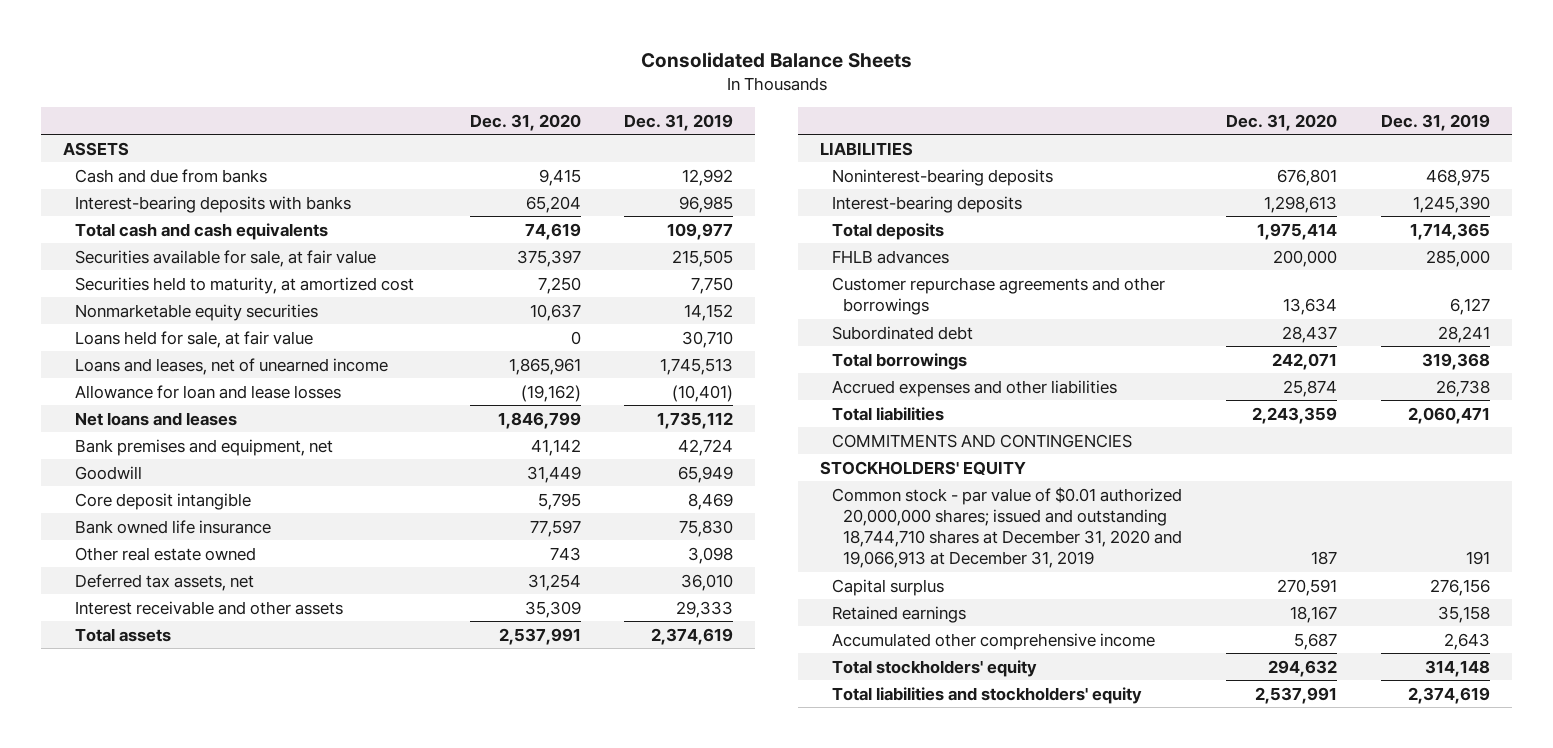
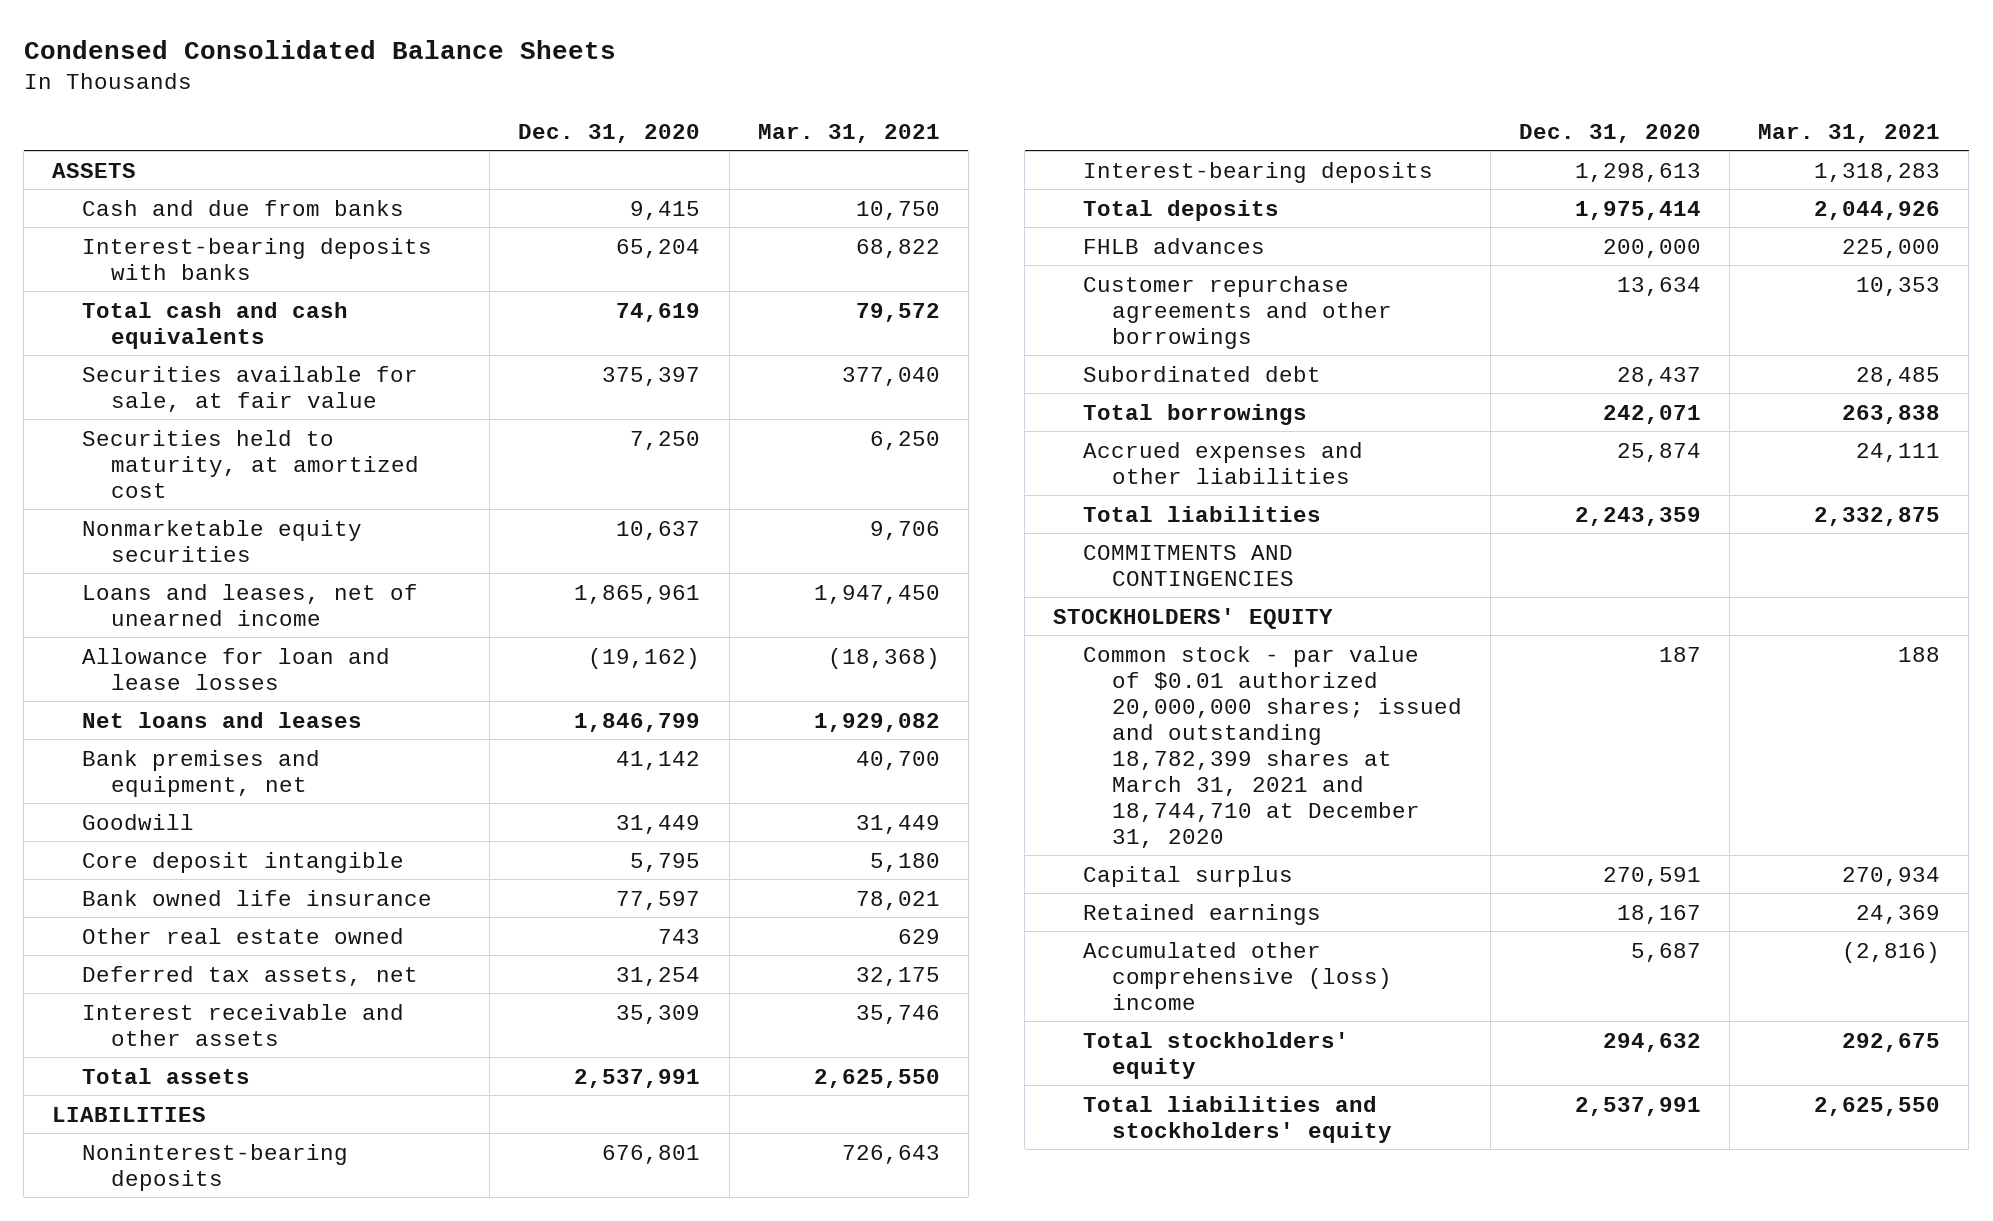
[640,52,912,69] Consolidated Balance Sheets -> [23,39,616,59] Condensed Consolidated Balance Sheets
[624,113,734,131] Dec. 31, 2019 -> none
none -> [757,123,940,143] Mar. 31, 2021
[74,330,313,348] Loans held for sale, at fair value -> none
[831,486,1183,568] Common stock - par value of $0.01 authorized 20,000,000 shares; issued and outstanding 18,744,710 shares at December 31, 2020 and 19,066,913 at December 31, 2019 -> [1082,645,1462,848] Common stock - par value of $0.01 authorized 20,000,000 shares; issued and outstanding 18,782,399 shares at March 31, 2021 and 18,744,710 at December 31, 2020
[831,632,1155,650] Accumulated other comprehensive income -> [1082,941,1392,1010] Accumulated other comprehensive (loss) income

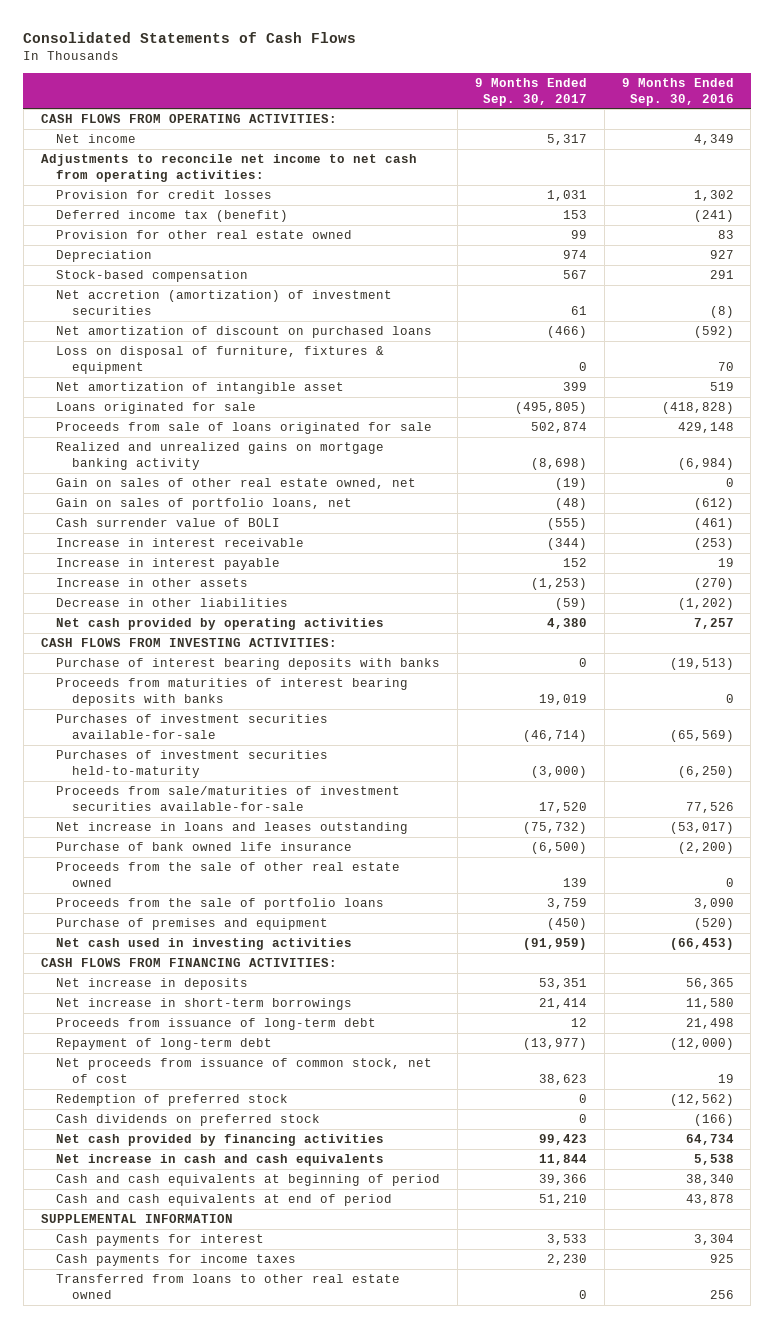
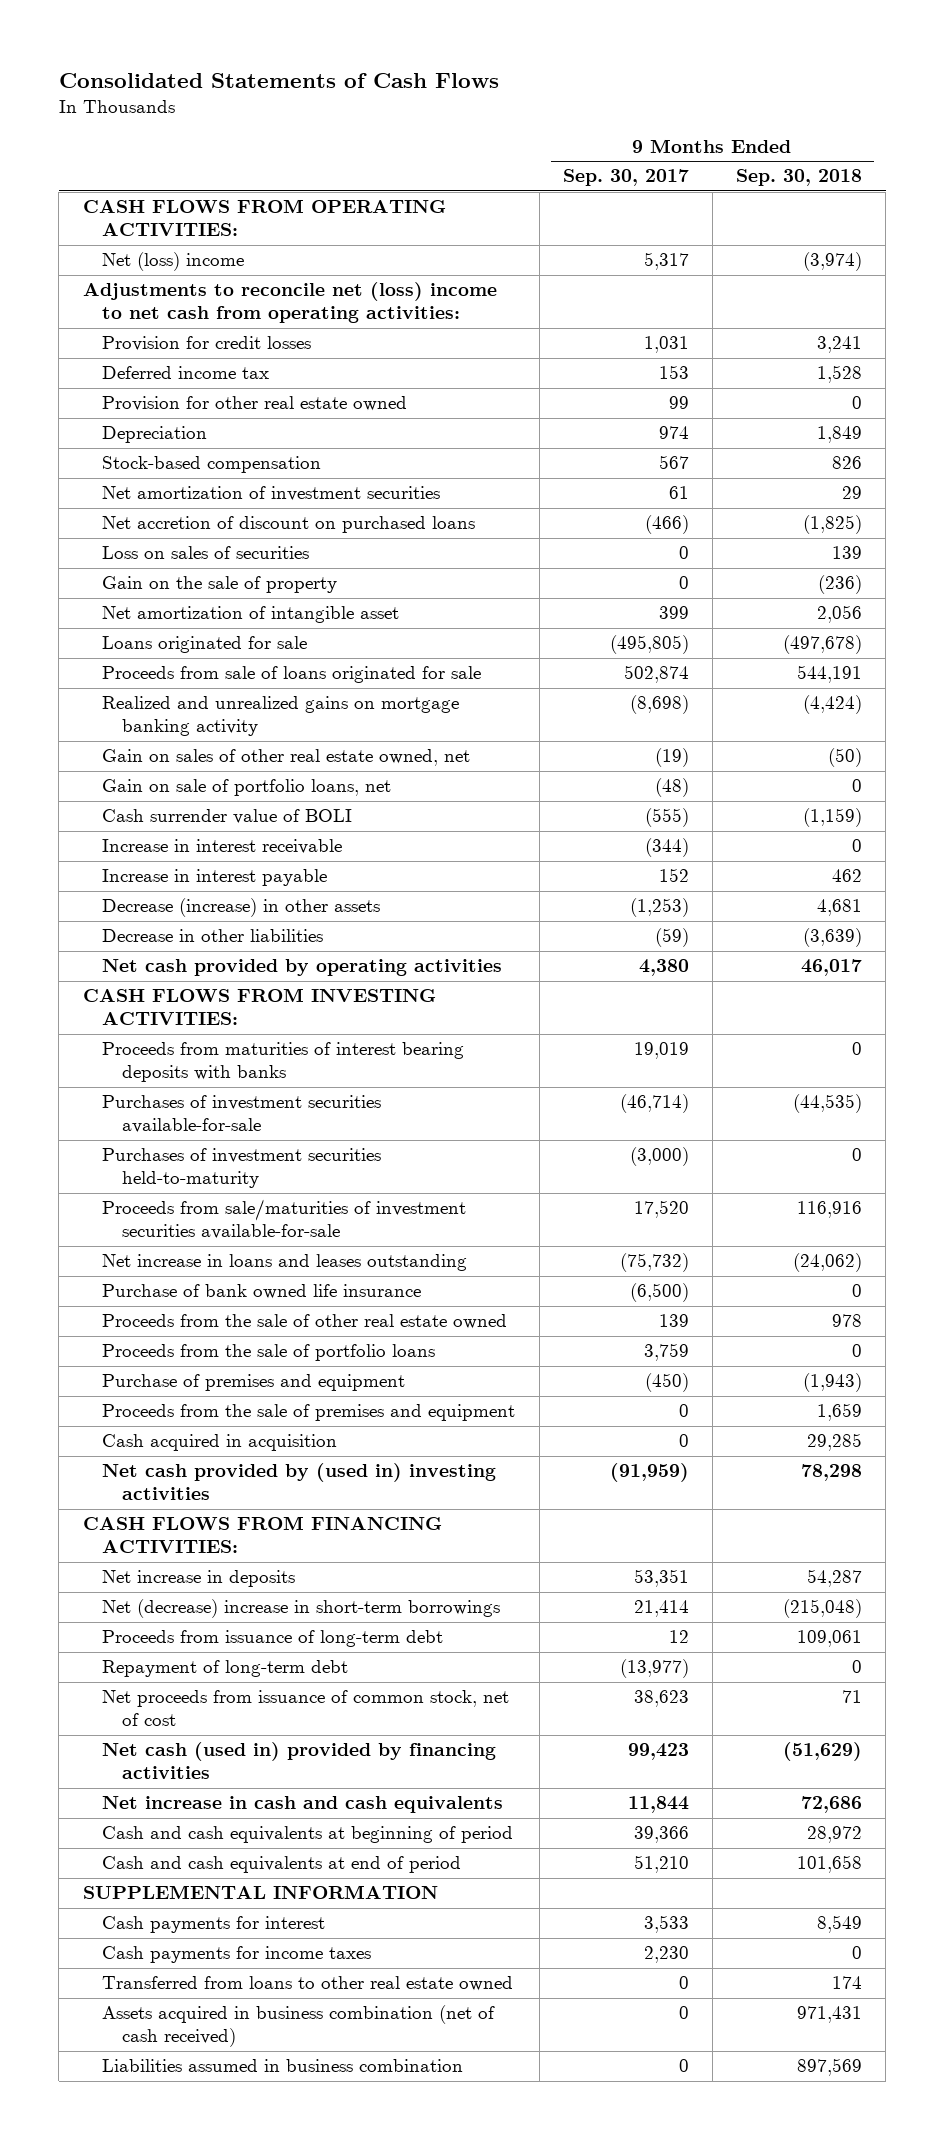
[621,77,734,106] 9 Months Ended Sep. 30, 2016 -> none
none -> [736,169,863,187] Sep. 30, 2018
[56,133,137,143] Net income -> [102,252,245,272] Net (loss) income
[40,153,417,182] Adjustments to reconcile net income to net cash from operating activities: -> [82,282,497,324] Adjustments to reconcile net (loss) income to net cash from operating activities:
[56,209,289,222] Deferred income tax (benefit) -> [102,366,270,380] Deferred income tax
[56,289,393,315] Net accretion (amortization) of investment securities -> [102,486,441,502] Net amortization of investment securities
[56,325,433,338] Net amortization of discount on purchased loans -> [102,516,476,534] Net accretion of discount on purchased loans
[56,345,385,374] Loss on disposal of furniture, fixtures & equipment -> [102,546,310,560] Loss on sales of securities
none -> [102,576,338,594] Gain on the sale of property
[56,497,353,510] Gain on sales of portfolio loans, net -> [102,779,392,797] Gain on sale of portfolio loans, net
[56,577,249,587] Increase in other assets -> [102,898,381,918] Decrease (increase) in other assets
[56,657,441,670] Purchase of interest bearing deposits with banks -> none
none -> [102,1404,516,1422] Proceeds from the sale of premises and equipment
none -> [102,1434,338,1452] Cash acquired in acquisition
[56,937,353,950] Net cash used in investing activities -> [102,1463,497,1501] Net cash provided by (used in) investing activities
[56,997,353,1010] Net increase in short-term borrowings -> [102,1599,501,1619] Net (decrease) increase in short-term borrowings
[56,1093,289,1106] Redemption of preferred stock -> none
[56,1113,321,1126] Cash dividends on preferred stock -> none
[56,1133,385,1146] Net cash provided by financing activities -> [102,1742,497,1780] Net cash (used in) provided by financing activities
none -> [102,2005,496,2048] Assets acquired in business combination (net of cash received)
none -> [102,2059,464,2073] Liabilities assumed in business combination

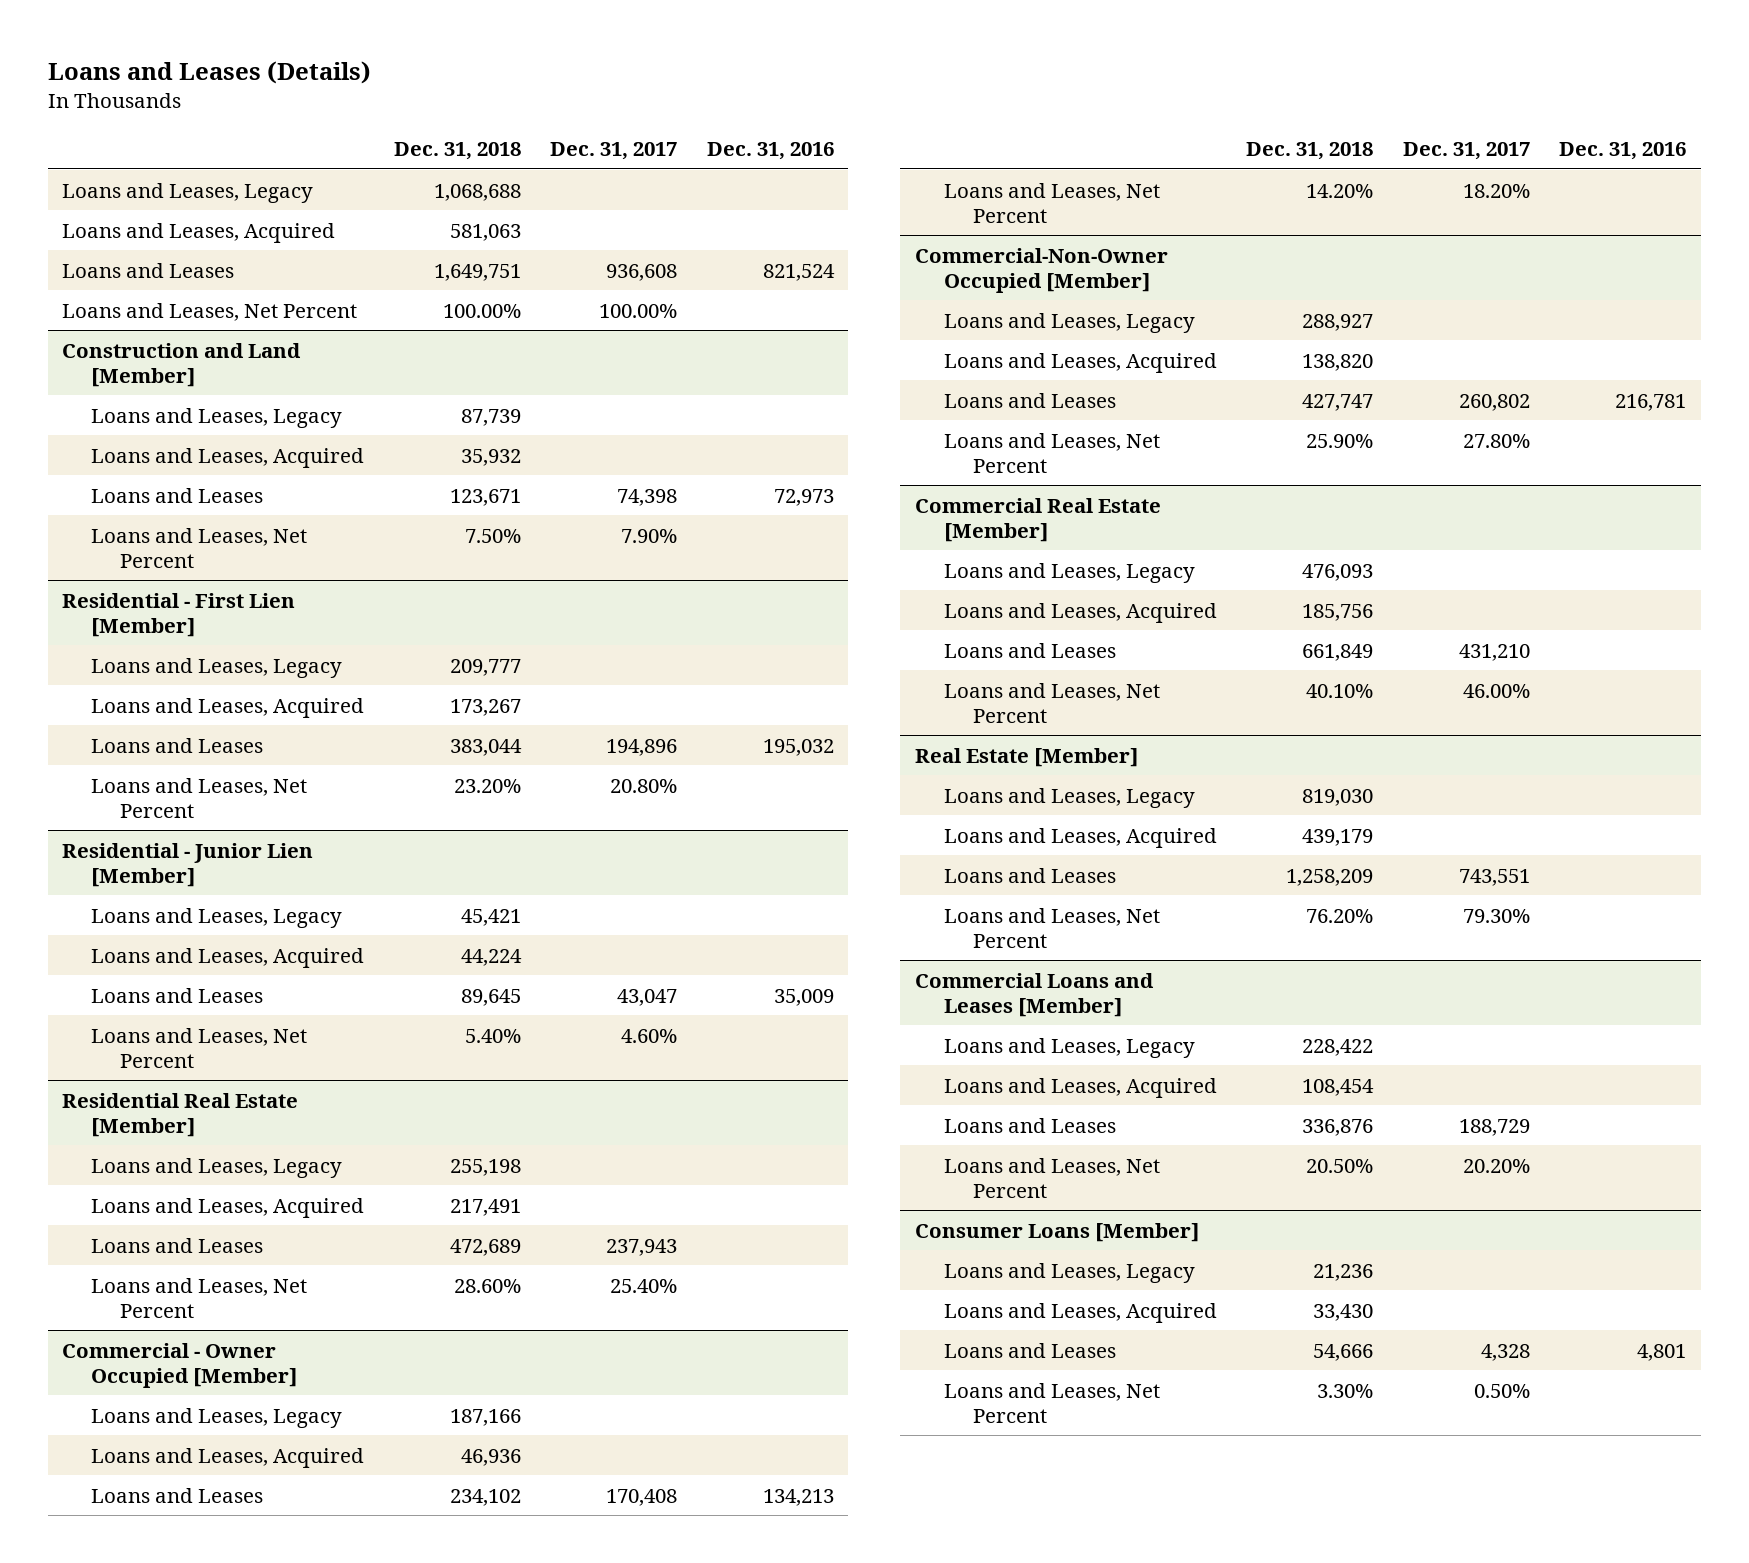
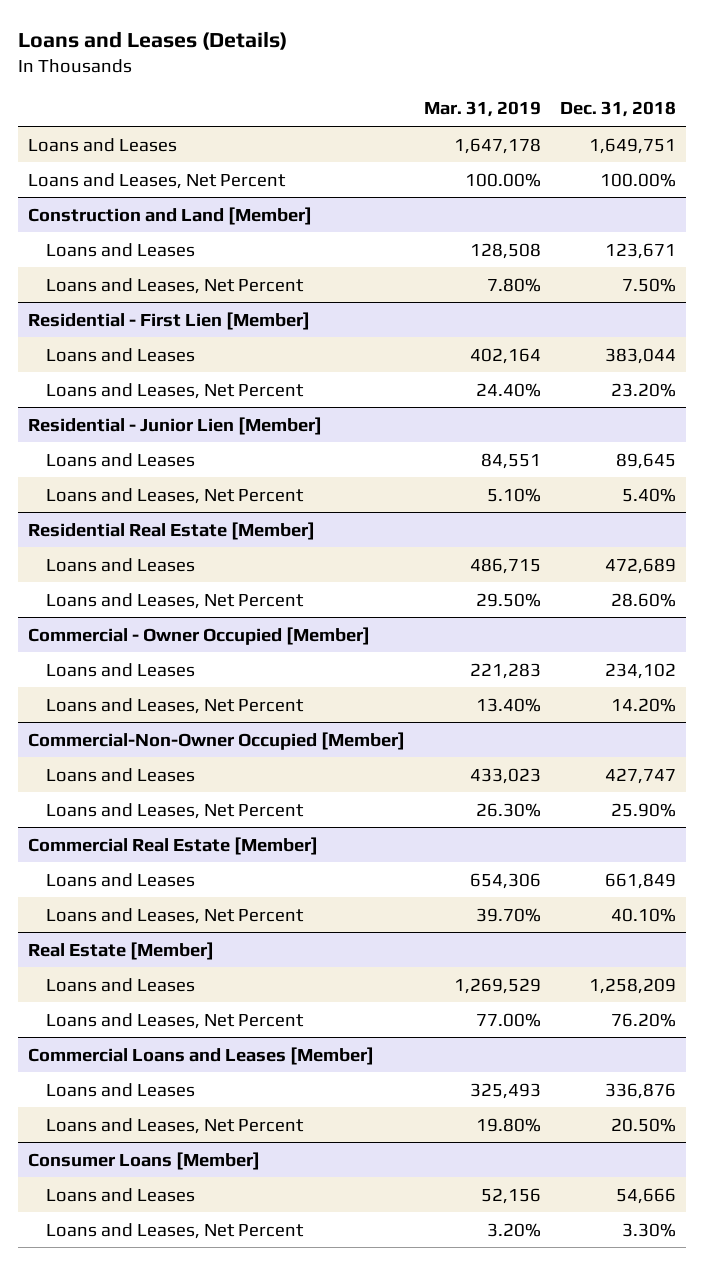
[550,141,678,160] Dec. 31, 2017 -> none
[706,141,834,160] Dec. 31, 2016 -> none
none -> [424,101,542,118] Mar. 31, 2019
[62,182,314,203] Loans and Leases, Legacy -> none
[62,222,336,243] Loans and Leases, Acquired -> none
[91,407,343,428] Loans and Leases, Legacy -> none
[91,447,365,468] Loans and Leases, Acquired -> none
[91,657,343,678] Loans and Leases, Legacy -> none
[91,697,365,718] Loans and Leases, Acquired -> none
[91,907,343,928] Loans and Leases, Legacy -> none
[91,947,365,968] Loans and Leases, Acquired -> none
[91,1157,343,1178] Loans and Leases, Legacy -> none
[91,1197,365,1218] Loans and Leases, Acquired -> none
[91,1407,343,1428] Loans and Leases, Legacy -> none
[91,1447,365,1468] Loans and Leases, Acquired -> none
[943,312,1195,333] Loans and Leases, Legacy -> none
[943,352,1217,373] Loans and Leases, Acquired -> none
[943,562,1195,583] Loans and Leases, Legacy -> none
[943,602,1217,623] Loans and Leases, Acquired -> none
[943,787,1195,808] Loans and Leases, Legacy -> none
[943,827,1217,848] Loans and Leases, Acquired -> none
[943,1037,1195,1058] Loans and Leases, Legacy -> none
[943,1077,1217,1098] Loans and Leases, Acquired -> none
[943,1262,1195,1283] Loans and Leases, Legacy -> none
[943,1302,1217,1323] Loans and Leases, Acquired -> none

